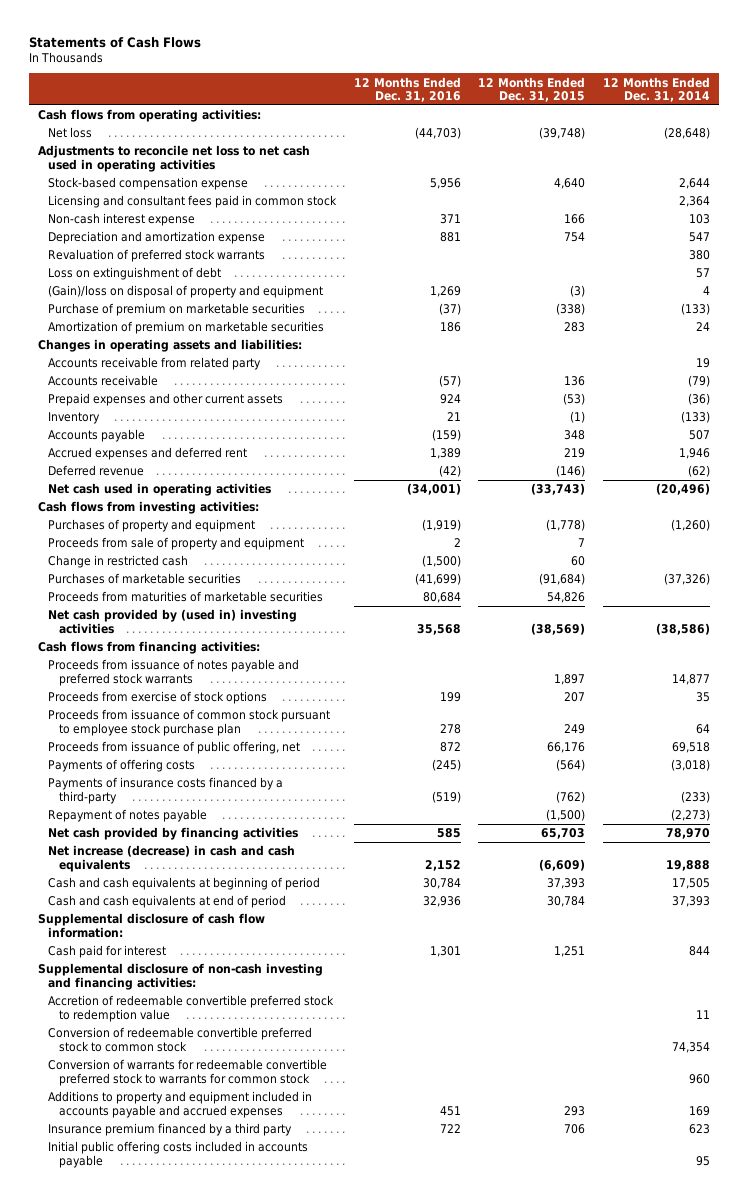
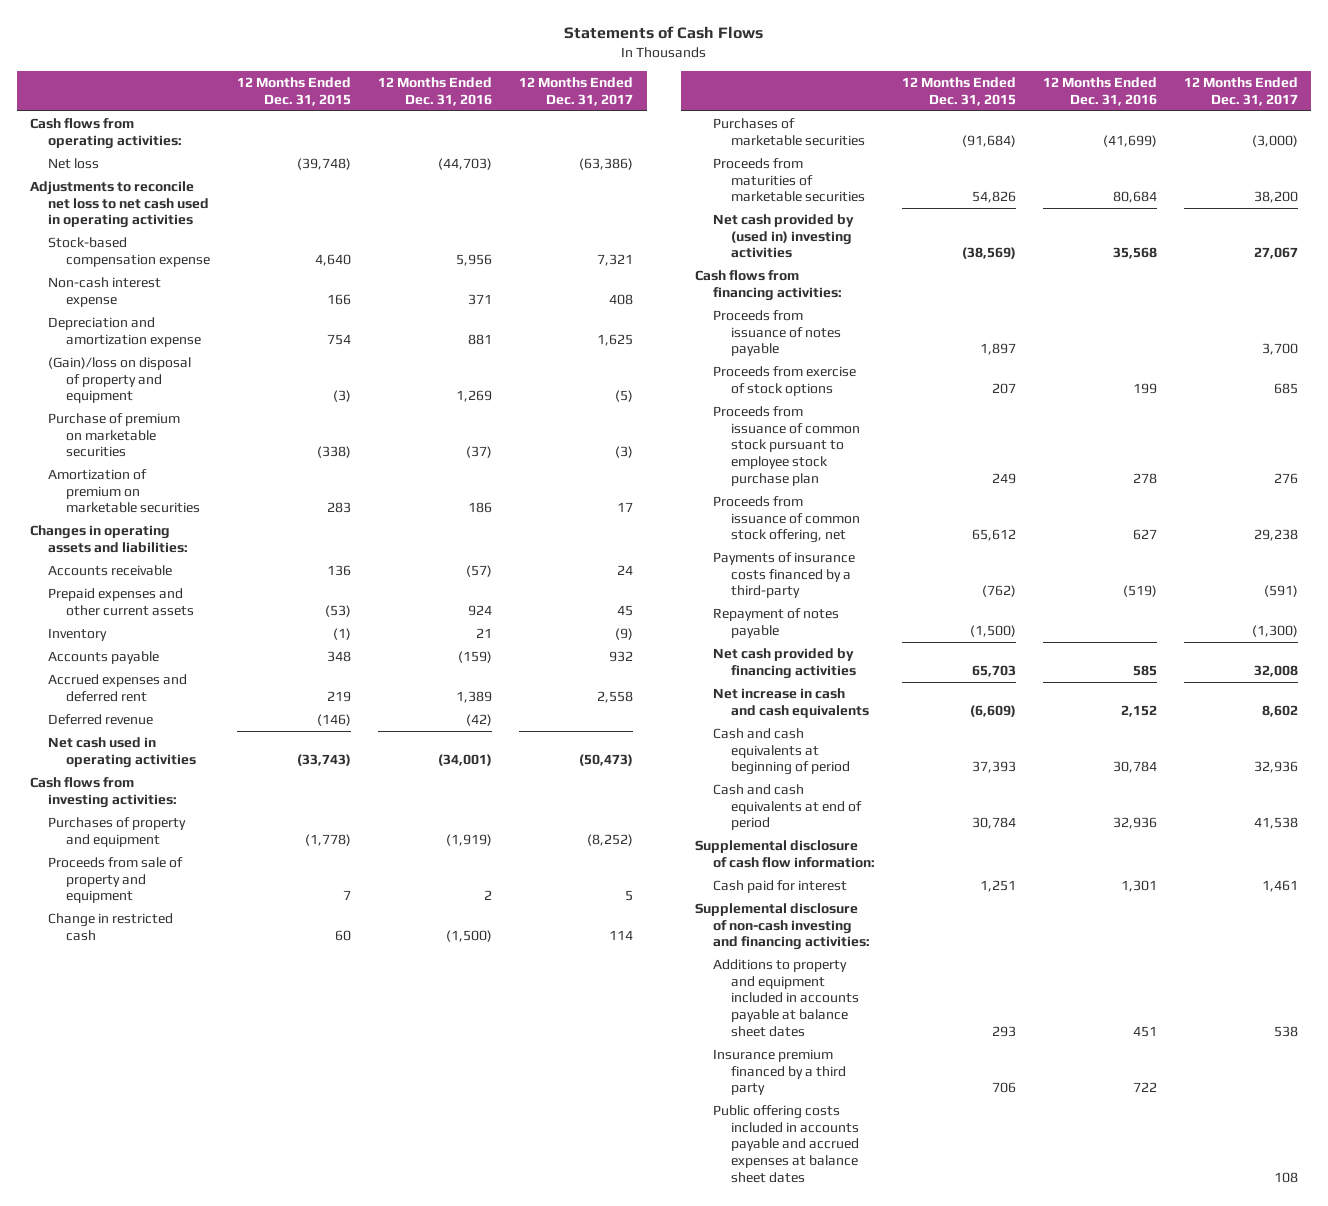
[602,76,710,102] 12 Months Ended Dec. 31, 2014 -> none
none -> [519,77,634,106] 12 Months Ended Dec. 31, 2017
[48,195,338,209] Licensing and consultant fees paid in common stock -> none
[48,249,266,263] Revaluation of preferred stock warrants -> none
[48,267,222,281] Loss on extinguishment of debt -> none
[48,357,262,371] Accounts receivable from related party -> none
[48,659,300,686] Proceeds from issuance of notes payable and preferred stock warrants -> [712,310,841,357] Proceeds from issuance of notes payable
[48,759,196,773] Payments of offering costs -> none
[48,741,301,755] Proceeds from issuance of public offering, net -> [712,496,860,544] Proceeds from issuance of common stock offering, net
[439,742,461,753] 872 -> [1132,529,1157,541] 627
[547,742,586,754] 66,176 -> [971,529,1016,542] 65,612
[48,845,296,872] Net increase (decrease) in cash and cash equivalents -> [712,688,869,718] Net increase in cash and cash equivalents
[48,995,335,1022] Accretion of redeemable convertible preferred stock to redemption value -> none
[48,1027,313,1052] Conversion of redeemable convertible preferred stock to common stock -> none
[48,1059,328,1086] Conversion of warrants for redeemable convertible preferred stock to warrants for common stock -> none
[48,1091,313,1118] Additions to property and equipment included in accounts payable and accrued expenses -> [712,959,859,1037] Additions to property and equipment included in accounts payable at balance sheet dates
[48,1141,309,1168] Initial public offering costs included in accounts payable -> none
none -> [712,1105,859,1183] Public offering costs included in accounts payable and accrued expenses at balance sheet dates

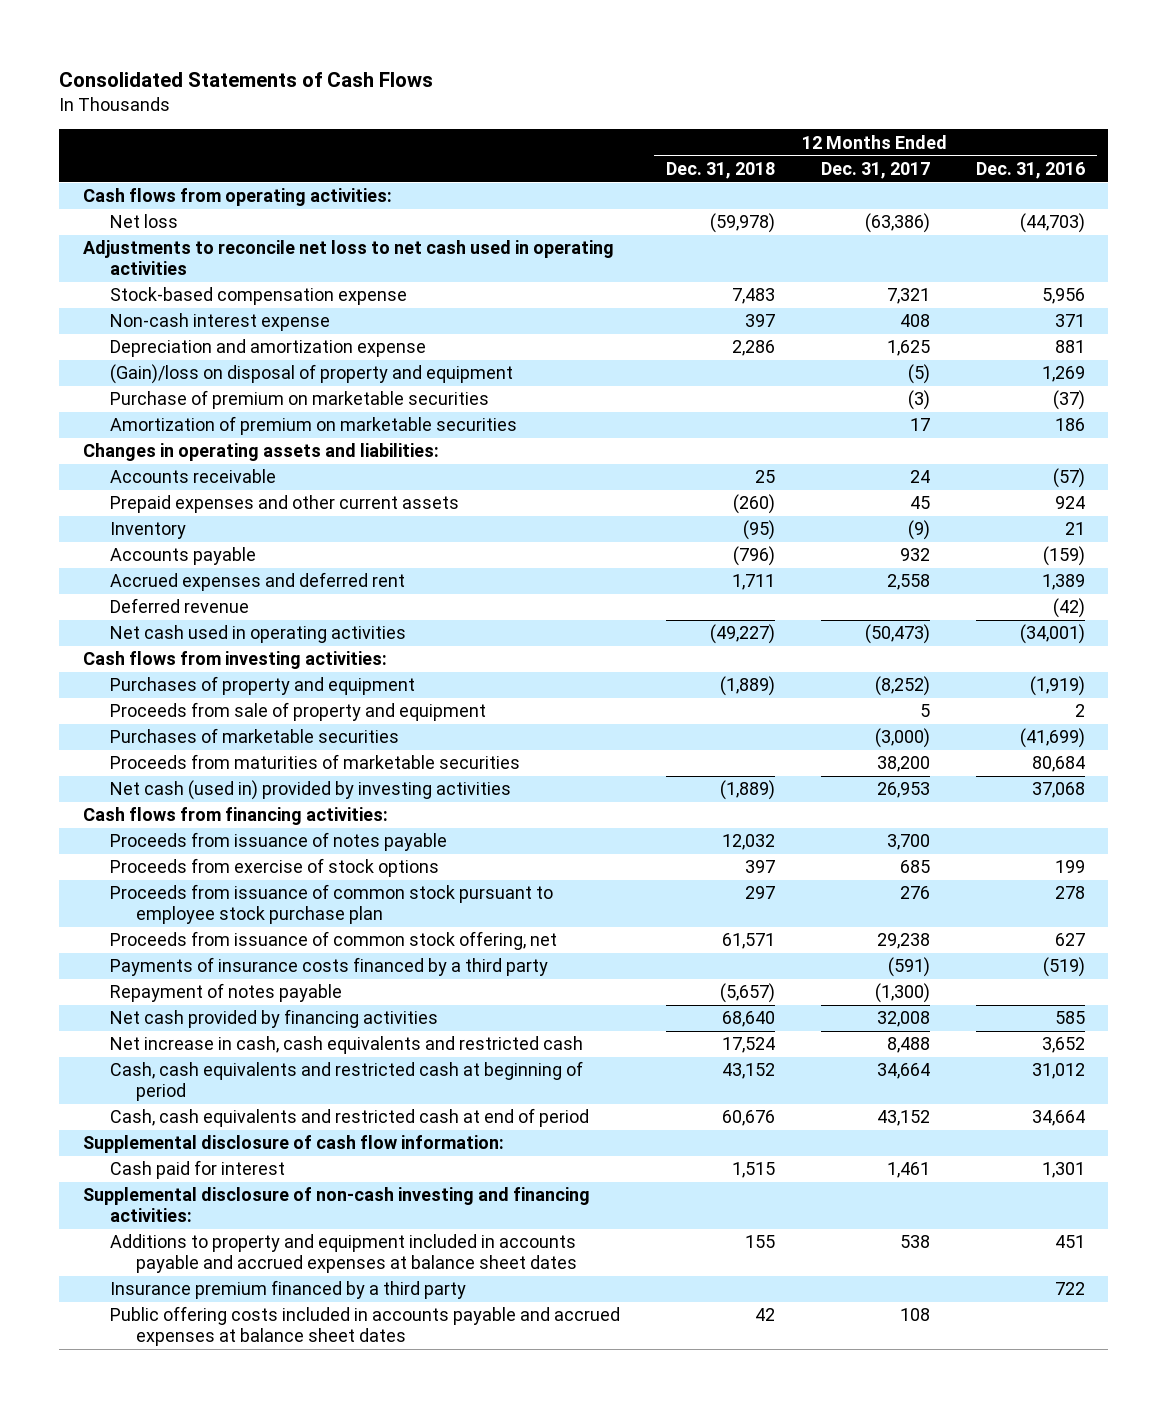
[563,26,763,40] Statements of Cash Flows -> [59,72,434,88] Consolidated Statements of Cash Flows
[236,77,351,106] 12 Months Ended Dec. 31, 2015 -> none
none -> [665,161,775,179] Dec. 31, 2018
[47,913,173,941] Change in restricted cash -> none
[712,214,854,259] Net cash provided by (used in) investing activities -> [109,780,511,801] Net cash (used in) provided by investing activities
[1112,247,1157,260] 35,568 -> [1032,782,1086,799] 37,068
[1253,247,1298,260] 27,067 -> [876,782,930,799] 26,953
[712,552,855,599] Payments of insurance costs financed by a third-party -> [109,957,548,977] Payments of insurance costs financed by a third party
[712,688,869,718] Net increase in cash and cash equivalents -> [109,1036,583,1055] Net increase in cash, cash equivalents and restricted cash
[1120,704,1157,717] 2,152 -> [1042,1037,1086,1054] 3,652
[1261,704,1298,717] 8,602 -> [886,1037,930,1054] 8,488
[712,728,850,776] Cash and cash equivalents at beginning of period -> [109,1061,583,1102] Cash, cash equivalents and restricted cash at beginning of period
[1112,761,1157,774] 30,784 -> [1032,1063,1086,1080] 31,012
[1253,761,1298,774] 32,936 -> [876,1063,930,1080] 34,664
[712,784,862,831] Cash and cash equivalents at end of period -> [109,1108,589,1128] Cash, cash equivalents and restricted cash at end of period
[1112,817,1157,830] 32,936 -> [1032,1110,1086,1127] 34,664
[1253,817,1298,830] 41,538 -> [876,1110,930,1127] 43,152
[712,959,859,1037] Additions to property and equipment included in accounts payable at balance sheet dates -> [109,1234,578,1274] Additions to property and equipment included in accounts payable and accrued expenses at balance sheet dates

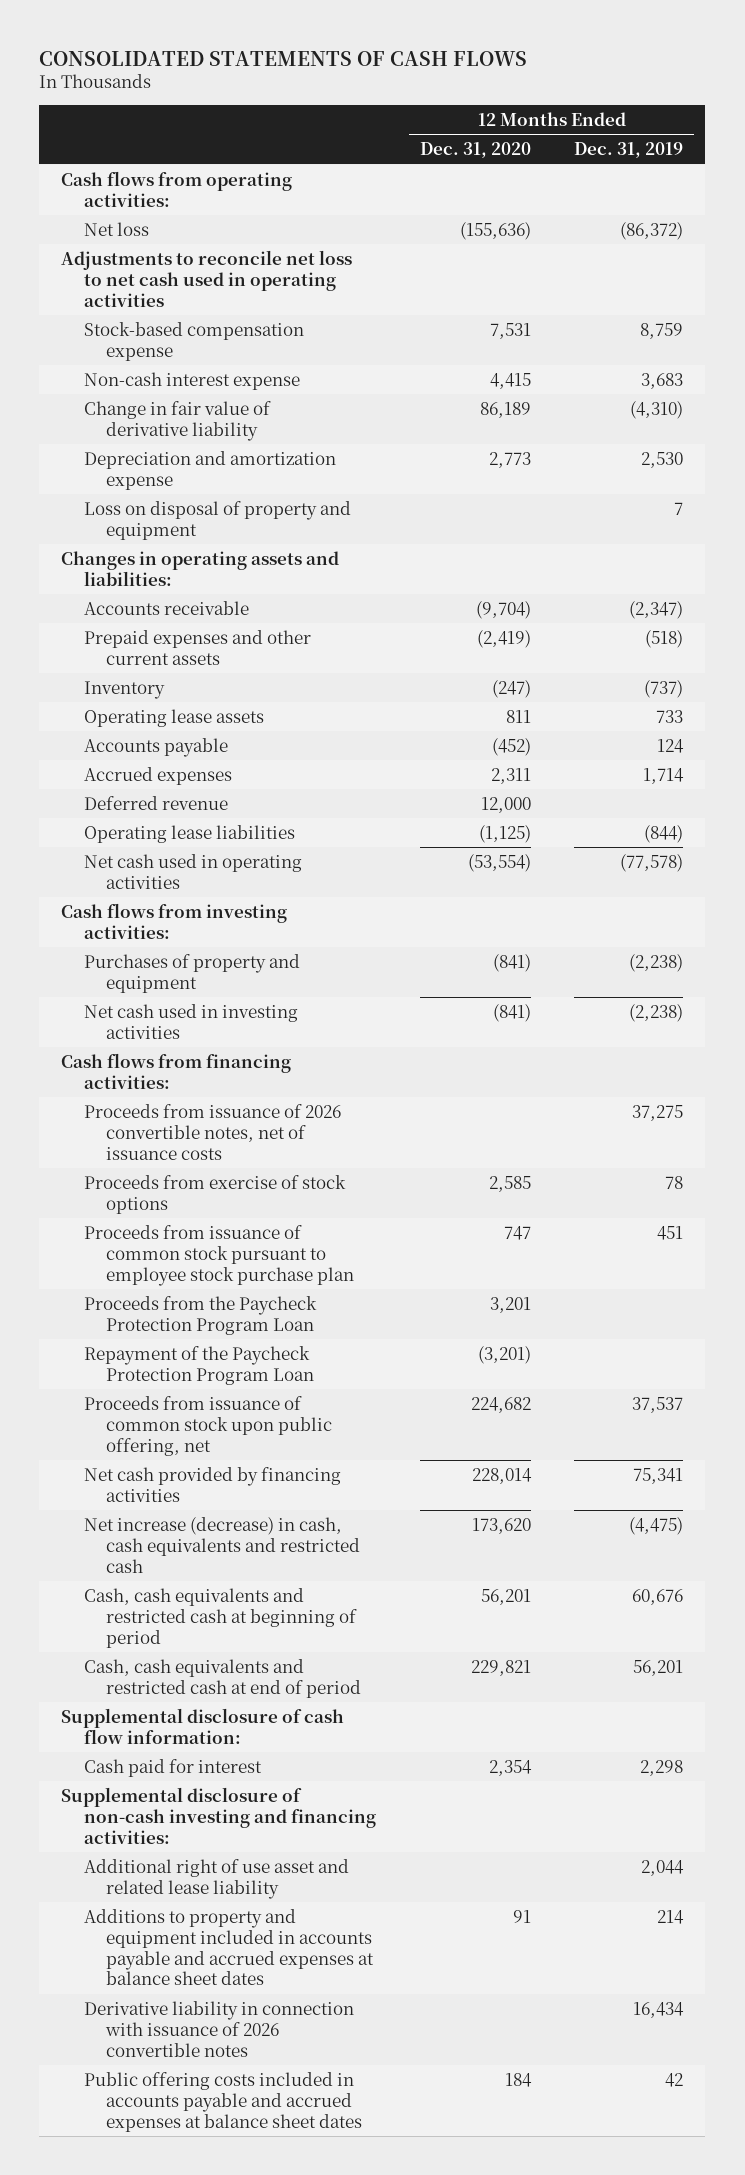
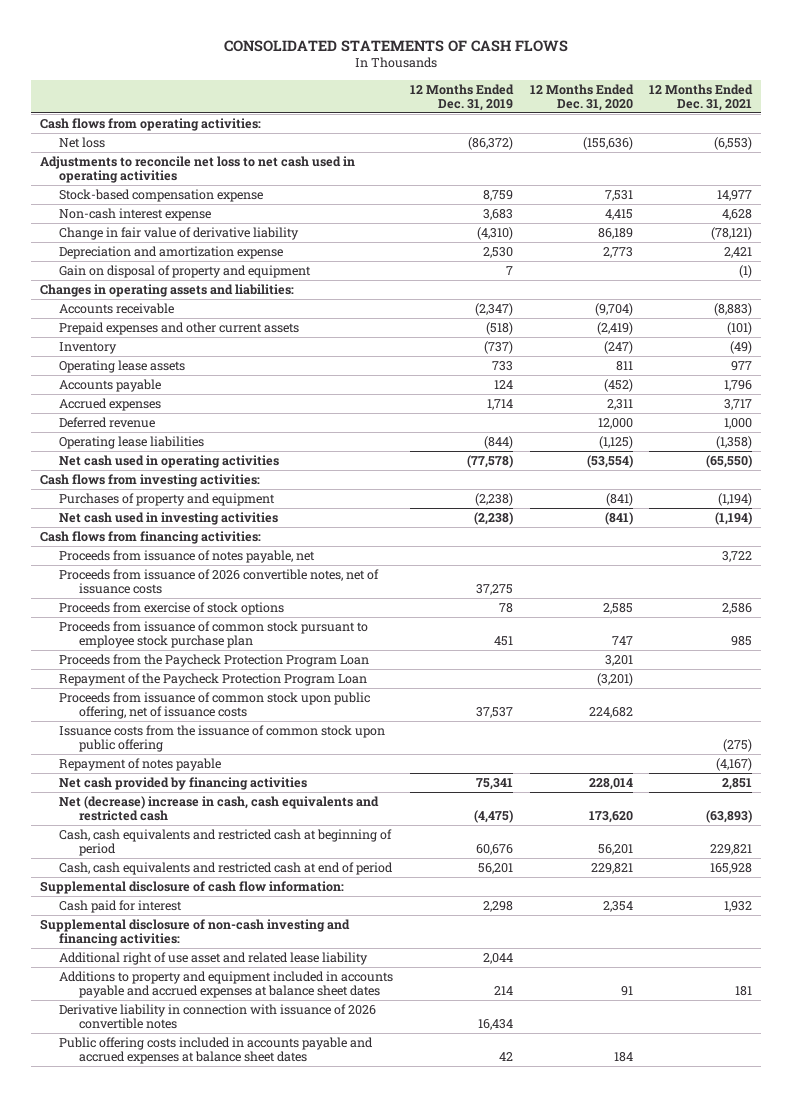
none -> [649,83,754,112] 12 Months Ended Dec. 31, 2021
[83,500,351,540] Loss on disposal of property and equipment -> [59,264,312,278] Gain on disposal of property and equipment
none -> [59,549,316,563] Proceeds from issuance of notes payable, net
[83,1395,333,1456] Proceeds from issuance of common stock upon public offering, net -> [59,691,371,720] Proceeds from issuance of common stock upon public offering, net of issuance costs
none -> [59,724,386,753] Issuance costs from the issuance of common stock upon public offering
none -> [59,757,222,771] Repayment of notes payable
[83,1516,361,1573] Net increase (decrease) in cash, cash equivalents and restricted cash -> [59,795,380,822] Net (decrease) increase in cash, cash equivalents and restricted cash

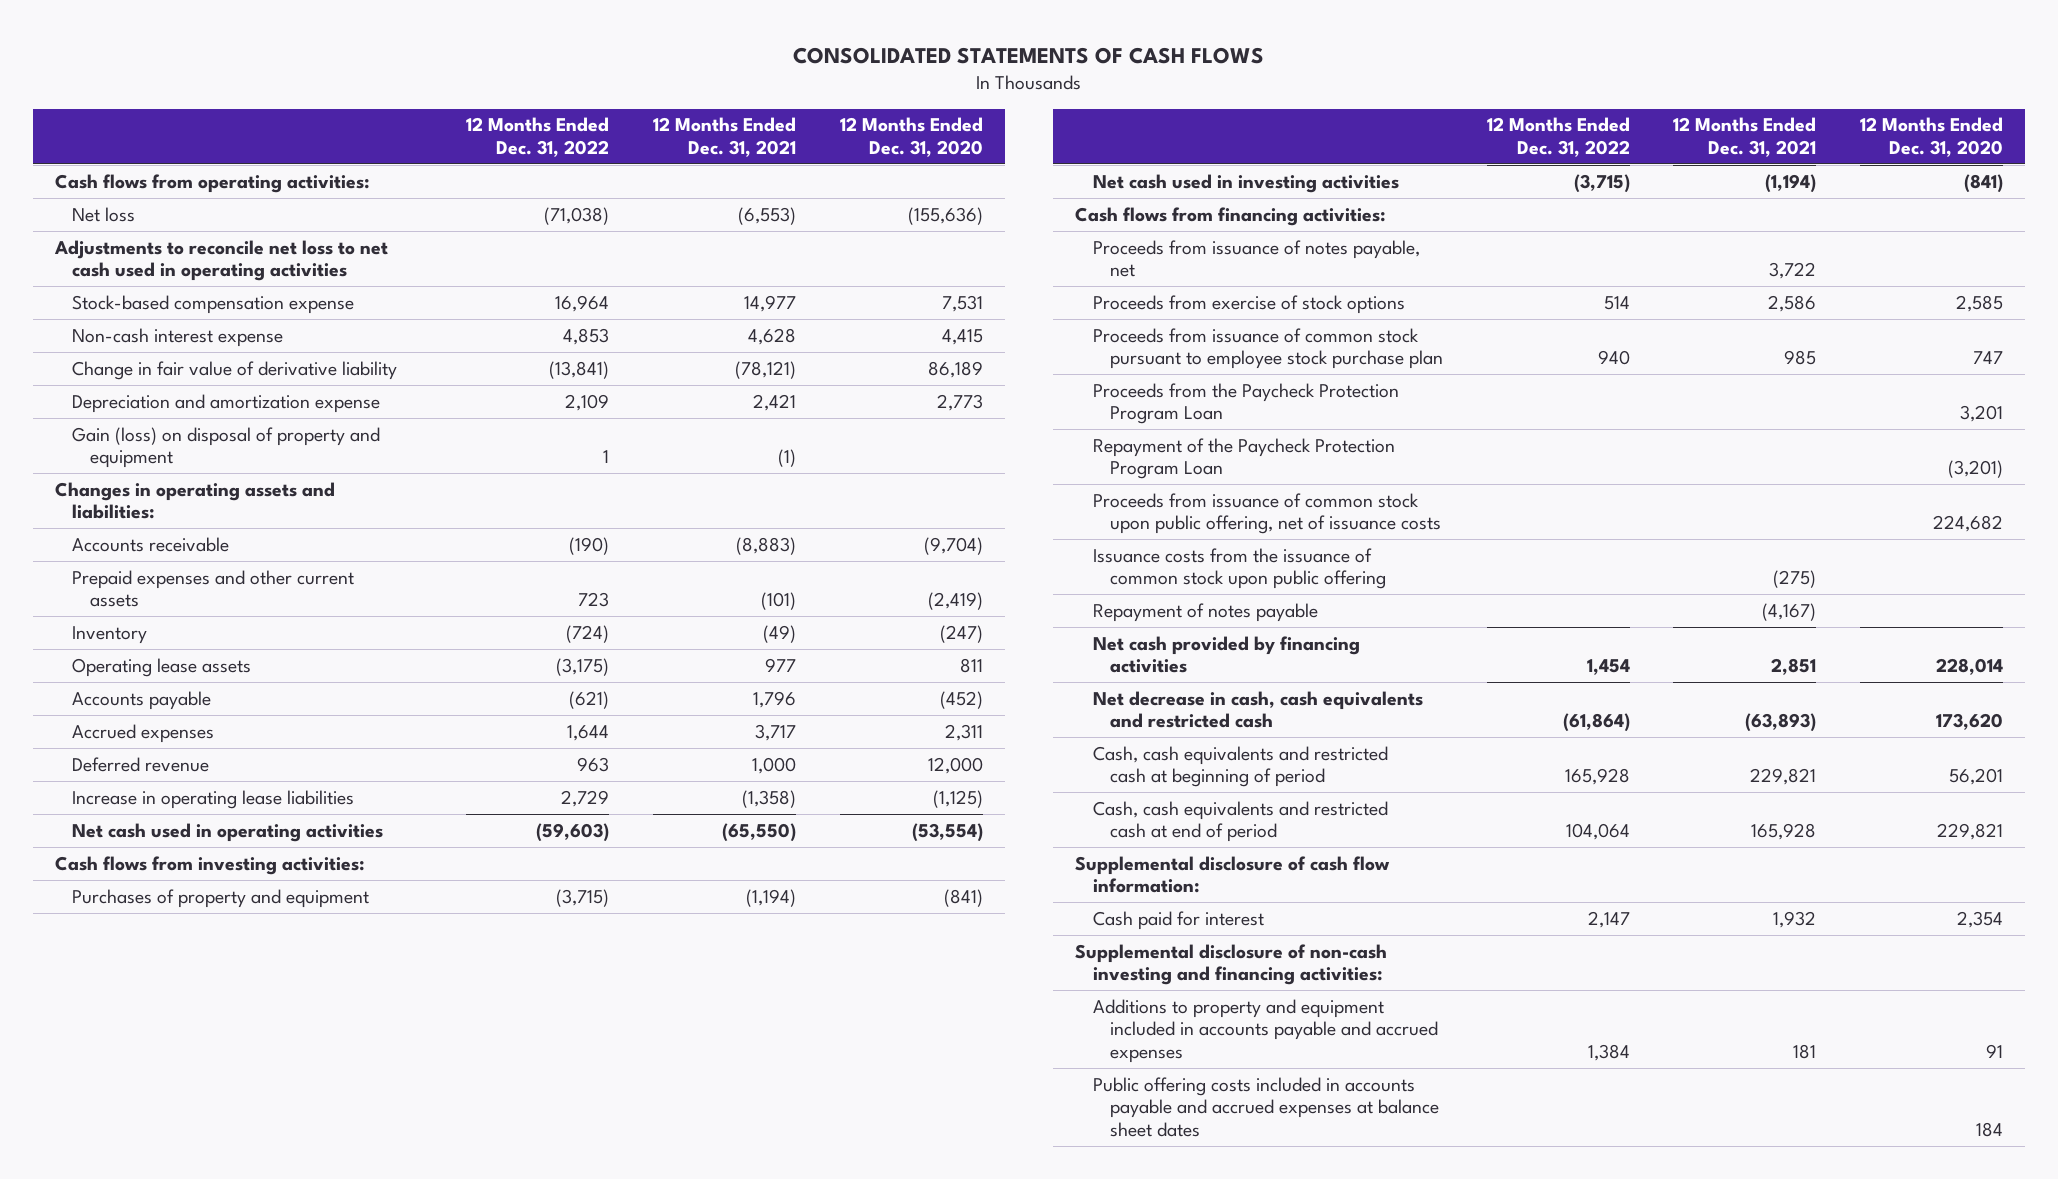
[410,83,515,112] 12 Months Ended Dec. 31, 2019 -> none
none -> [466,117,610,157] 12 Months Ended Dec. 31, 2022
[59,264,312,278] Gain on disposal of property and equipment -> [72,426,381,469] Gain (loss) on disposal of property and equipment
[59,435,205,449] Operating lease liabilities -> [72,789,355,809] Increase in operating lease liabilities
[59,568,380,595] Proceeds from issuance of 2026 convertible notes, net of issuance costs -> none
[59,795,380,822] Net (decrease) increase in cash, cash equivalents and restricted cash -> [1092,690,1423,729] Net decrease in cash, cash equivalents and restricted cash
[59,951,369,965] Additional right of use asset and related lease liability -> none
[59,1003,377,1030] Derivative liability in connection with issuance of 2026 convertible notes -> none
[59,970,394,999] Additions to property and equipment included in accounts payable and accrued expenses at balance sheet dates -> [1092,998,1438,1063] Additions to property and equipment included in accounts payable and accrued expenses

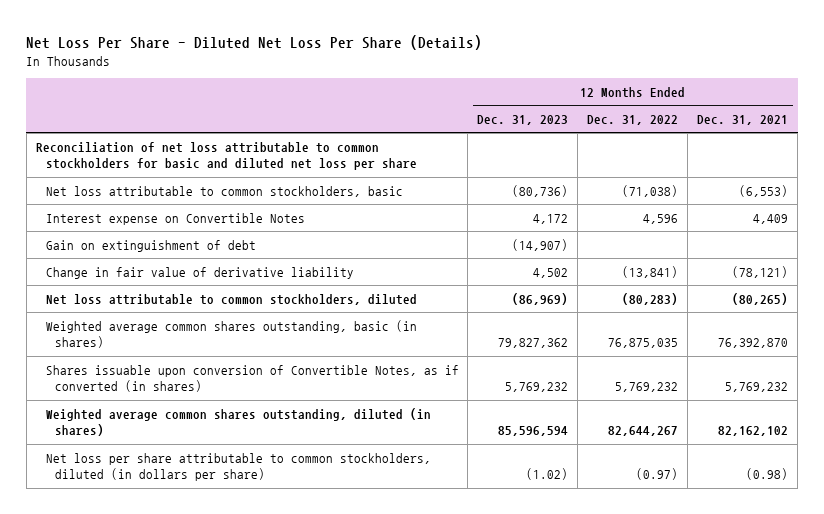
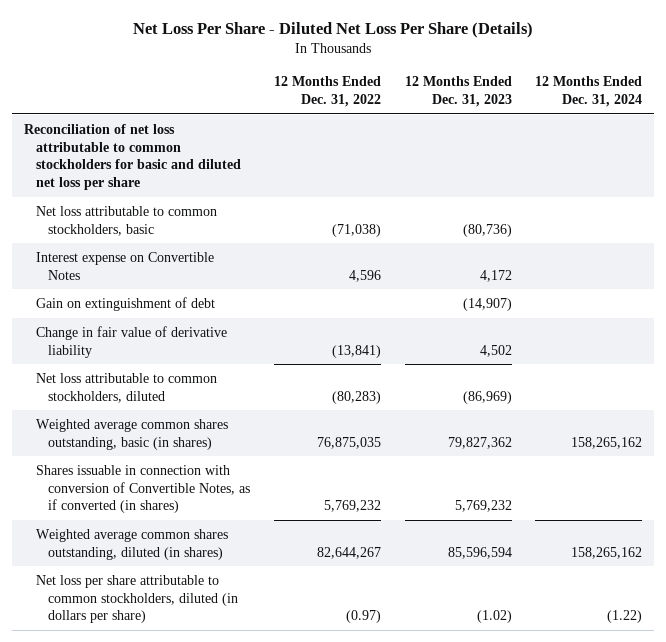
[697,114,789,125] Dec. 31, 2021 -> none
none -> [535,76,643,107] 12 Months Ended Dec. 31, 2024
[45,364,459,393] Shares issuable upon conversion of Convertible Notes, as if converted (in shares) -> [36,464,251,514] Shares issuable in connection with conversion of Convertible Notes, as if converted (in shares)

